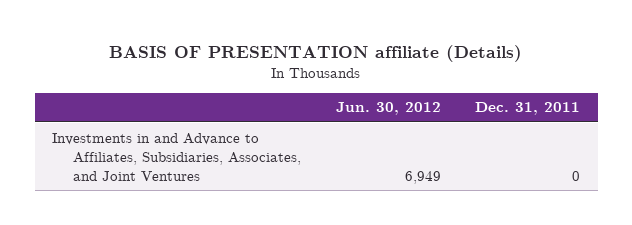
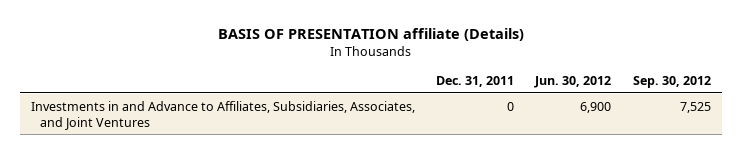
none -> [632,76,711,89] Sep. 30, 2012
[404,170,441,184] 6,949 -> [580,101,612,113] 6,900

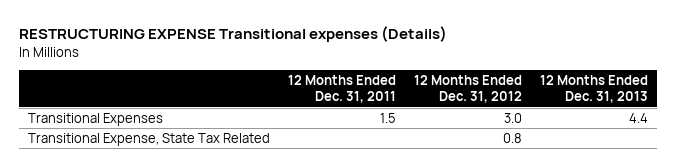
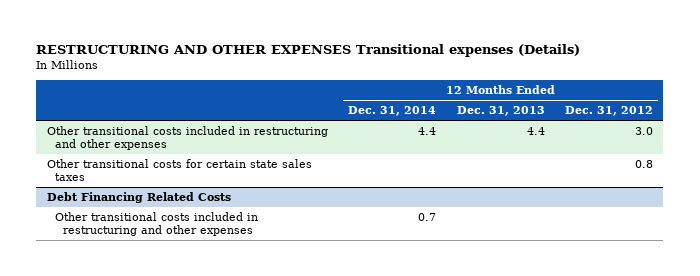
[19,26,448,43] RESTRUCTURING EXPENSE Transitional expenses (Details) -> [36,43,581,57] RESTRUCTURING AND OTHER EXPENSES Transitional expenses (Details)
[288,75,397,104] 12 Months Ended Dec. 31, 2011 -> none
none -> [348,106,437,117] Dec. 31, 2014
[28,113,164,127] Transitional Expenses -> [46,126,328,150] Other transitional costs included in restructuring and other expenses
[28,133,271,147] Transitional Expense, State Tax Related -> [46,159,312,181] Other transitional costs for certain state sales taxes
none -> [46,192,231,204] Debt Financing Related Costs
none -> [54,212,258,236] Other transitional costs included in restructuring and other expenses

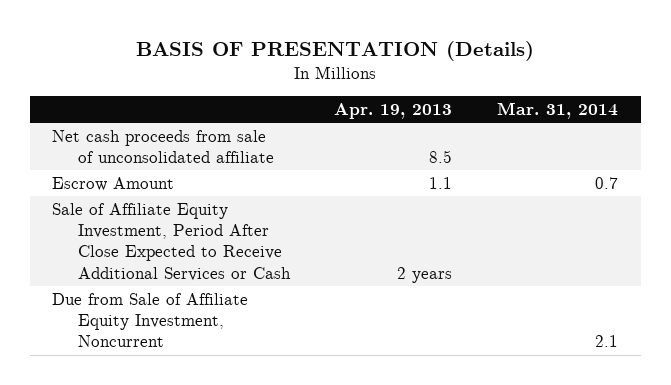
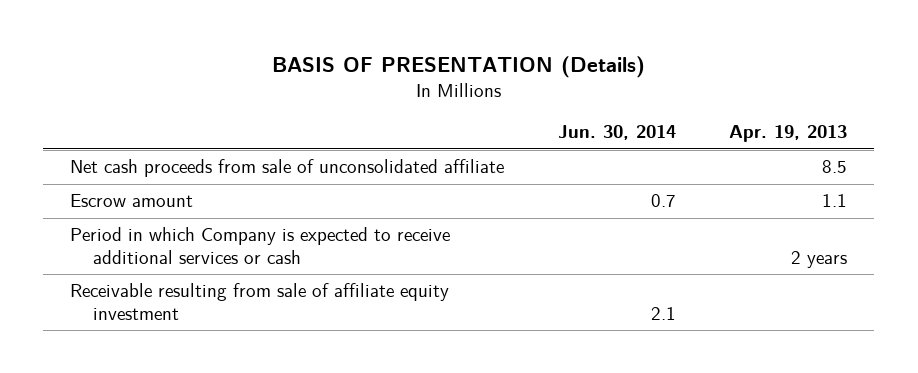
[497,101,619,119] Mar. 31, 2014 -> none
none -> [557,125,676,141] Jun. 30, 2014
[52,176,175,191] Escrow Amount -> [70,194,194,208] Escrow amount
[52,202,291,281] Sale of Affiliate Equity Investment, Period After Close Expected to Receive Additional Services or Cash -> [70,227,451,264] Period in which Company is expected to receive additional services or cash
[52,292,249,348] Due from Sale of Affiliate Equity Investment, Noncurrent -> [70,283,450,320] Receivable resulting from sale of affiliate equity investment

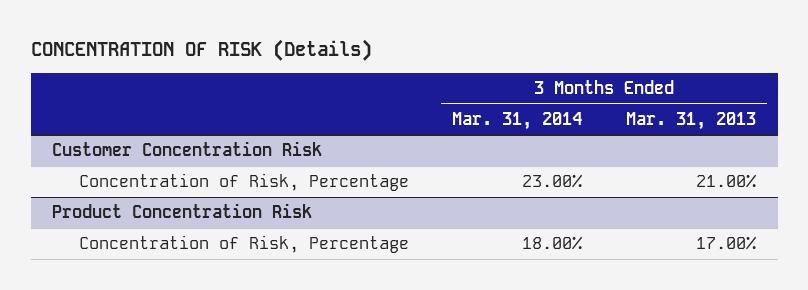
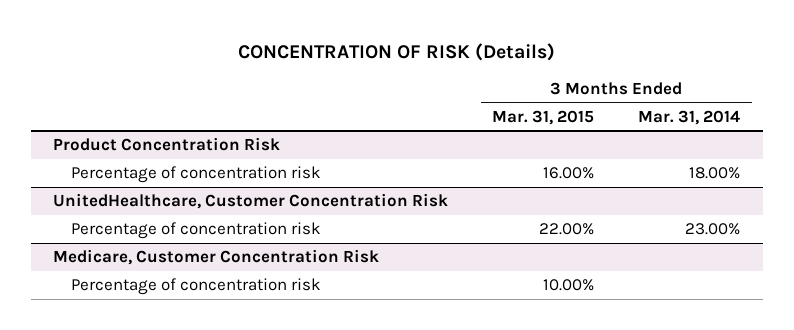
[626,111,757,130] Mar. 31, 2013 -> none
none -> [492,109,595,125] Mar. 31, 2015
[52,141,323,157] Customer Concentration Risk -> none
[78,173,409,192] Concentration of Risk, Percentage -> none
[78,235,409,254] Concentration of Risk, Percentage -> [70,166,321,184] Percentage of concentration risk
none -> [53,193,449,210] UnitedHealthcare, Customer Concentration Risk
none -> [70,222,321,240] Percentage of concentration risk
none -> [53,249,380,266] Medicare, Customer Concentration Risk
none -> [70,278,321,296] Percentage of concentration risk

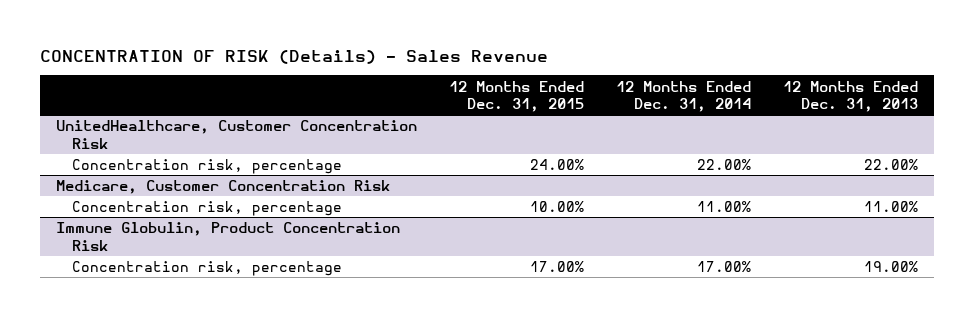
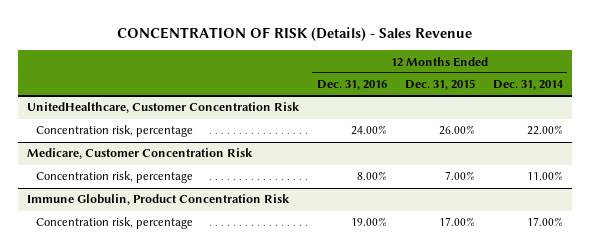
[782,80,918,113] 12 Months Ended Dec. 31, 2013 -> none
none -> [316,80,387,91] Dec. 31, 2016
[529,159,584,171] 24.00% -> [438,125,475,136] 26.00%
[529,201,584,213] 10.00% -> [444,171,475,181] 7.00%

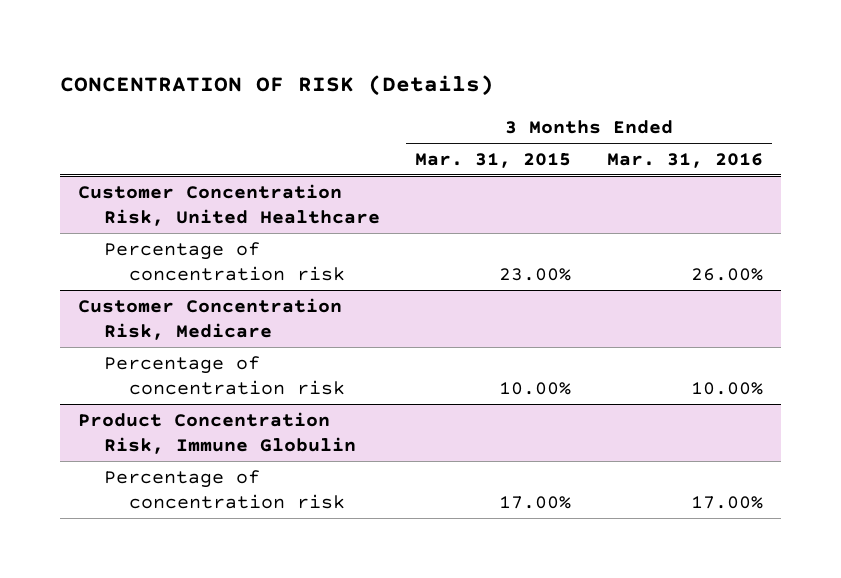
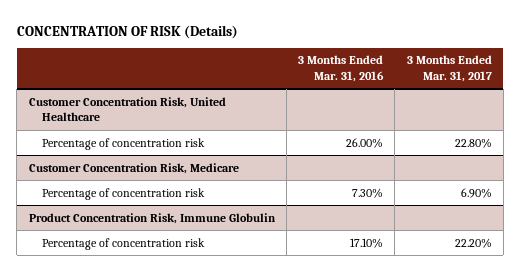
[415,152,572,168] Mar. 31, 2015 -> none
none -> [406,55,492,83] 3 Months Ended Mar. 31, 2017
[690,382,763,396] 10.00% -> [352,187,384,198] 7.30%
[690,496,763,510] 17.00% -> [350,237,384,248] 17.10%

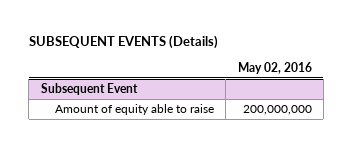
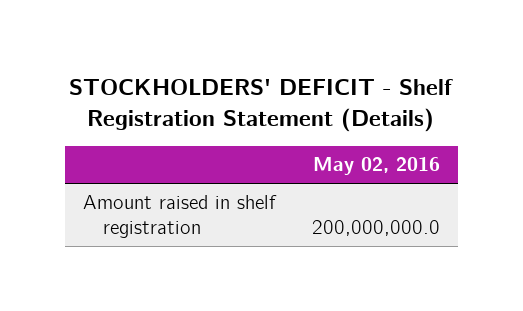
[28,35,218,50] SUBSEQUENT EVENTS (Details) -> [69,79,454,133] STOCKHOLDERS' DEFICIT - Shelf Registration Statement (Details)
[40,82,138,95] Subsequent Event -> none
[54,103,214,115] Amount of equity able to raise -> none
none -> [83,195,278,239] Amount raised in shelf registration

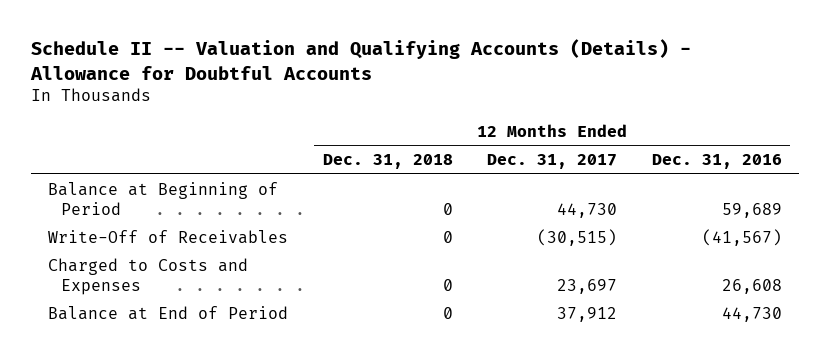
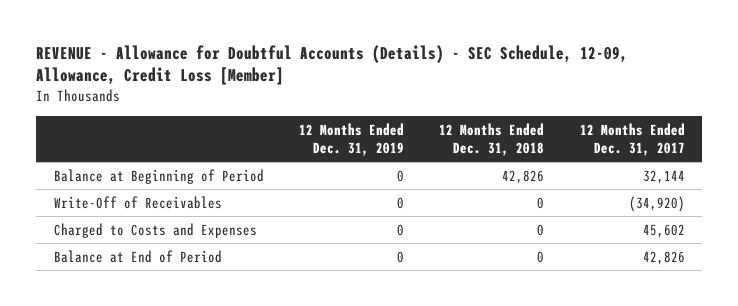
[29,39,691,81] Schedule II -- Valuation and Qualifying Accounts (Details) - Allowance for Doubtful Accounts -> [35,44,628,86] REVENUE - Allowance for Doubtful Accounts (Details) - SEC Schedule, 12-09, Allowance, Credit Loss [Member]
[651,154,782,170] Dec. 31, 2016 -> none
none -> [298,122,404,156] 12 Months Ended Dec. 31, 2019
[442,202,453,215] 0 -> [502,169,545,184] 42,826
[557,202,618,218] 44,730 -> [642,169,685,184] 32,144
[537,228,618,246] (30,515) -> [628,195,685,212] (34,920)
[557,278,618,294] 23,697 -> [642,223,685,238] 45,602
[557,306,618,322] 37,912 -> [642,250,685,265] 42,826

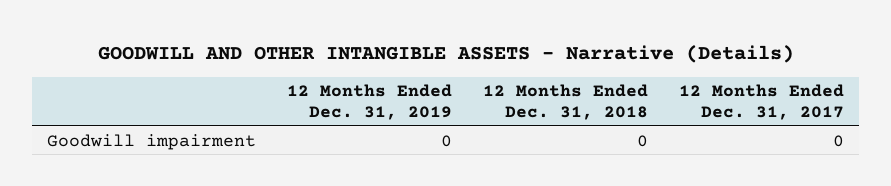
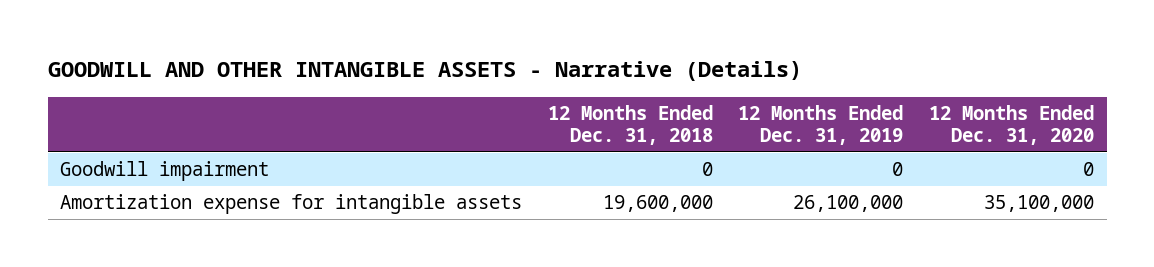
[678,84,844,120] 12 Months Ended Dec. 31, 2017 -> none
none -> [928,104,1094,146] 12 Months Ended Dec. 31, 2020
none -> [60,194,523,215] Amortization expense for intangible assets

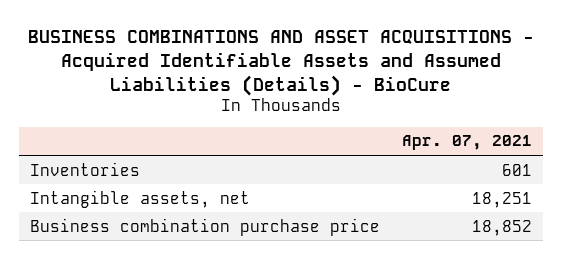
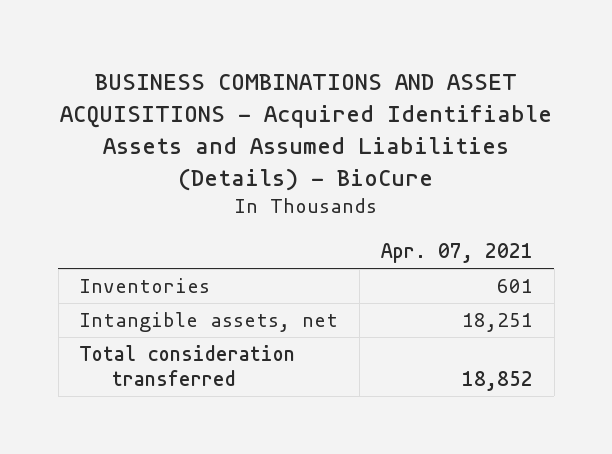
[29,217,380,236] Business combination purchase price -> [79,345,296,386] Total consideration transferred

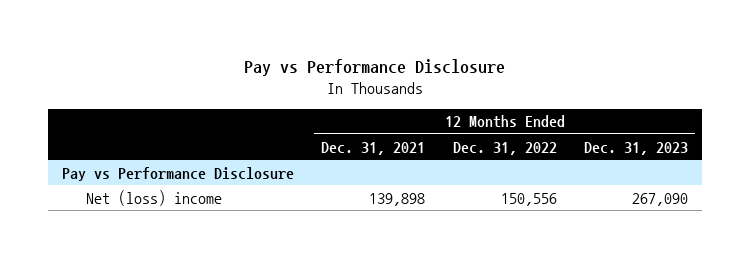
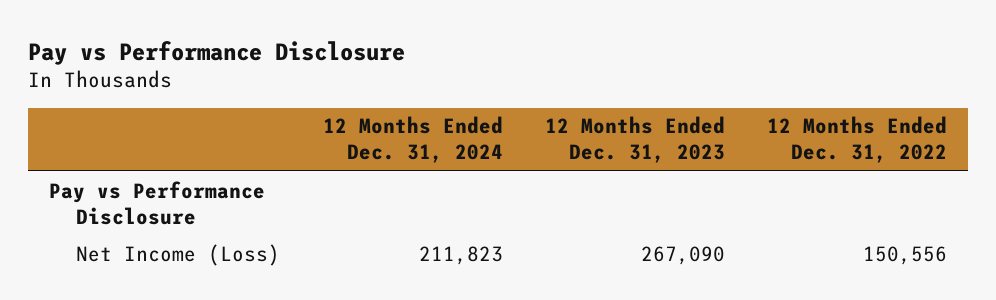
[321,141,426,155] Dec. 31, 2021 -> none
none -> [322,116,503,164] 12 Months Ended Dec. 31, 2024
[86,189,223,206] Net (loss) income -> [76,243,281,266] Net Income (Loss)

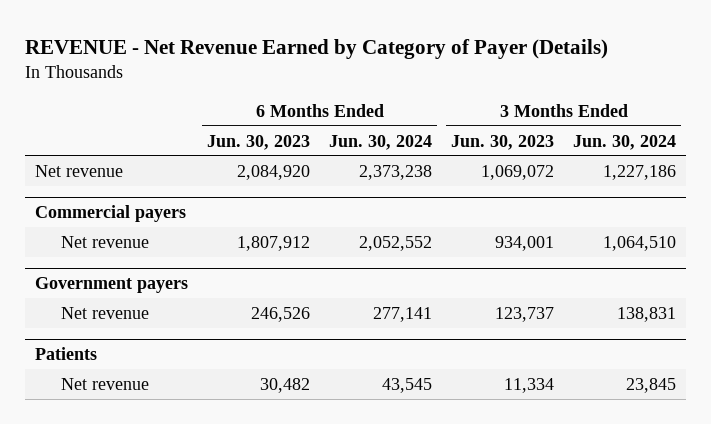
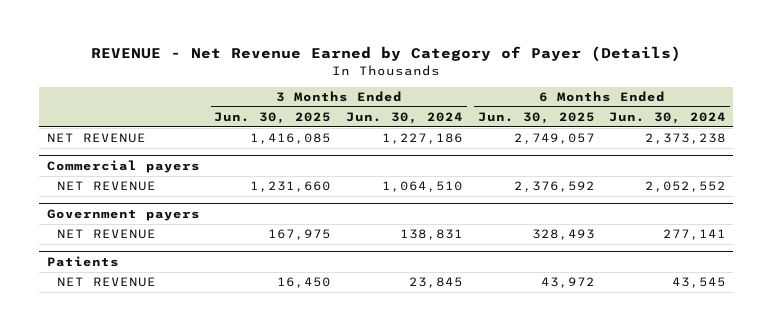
[206,134,310,150] Jun. 30, 2023 -> none
[451,134,555,150] Jun. 30, 2023 -> none
none -> [214,111,332,124] Jun. 30, 2025
none -> [477,111,595,124] Jun. 30, 2025
[34,164,123,177] Net revenue -> [46,133,146,144] NET REVENUE
[60,235,149,248] Net revenue -> [57,181,157,192] NET REVENUE
[60,306,149,319] Net revenue -> [57,229,157,240] NET REVENUE
[60,377,149,390] Net revenue -> [57,277,157,288] NET REVENUE

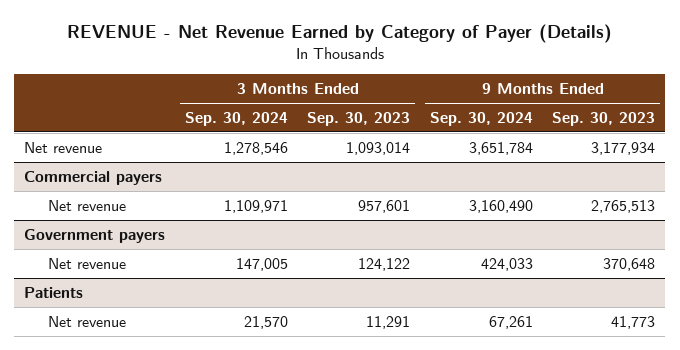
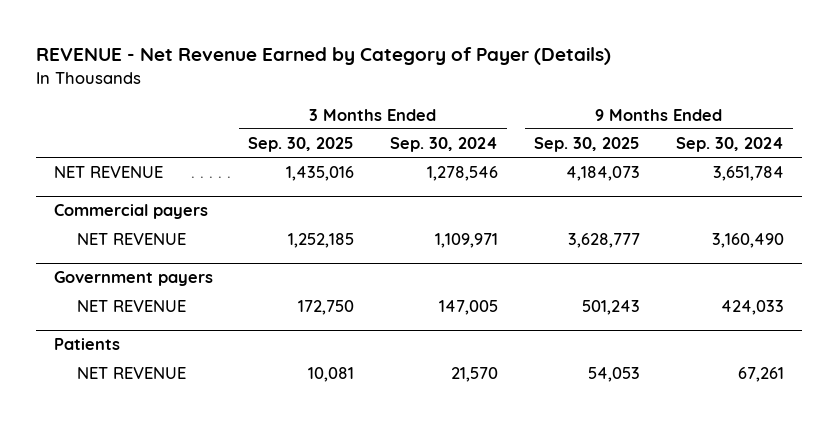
[307,111,411,126] Sep. 30, 2023 -> none
[552,111,656,126] Sep. 30, 2023 -> none
none -> [248,136,355,152] Sep. 30, 2025
none -> [534,136,641,152] Sep. 30, 2025
[24,141,103,153] Net revenue -> [53,166,163,179] NET REVENUE
[47,199,126,211] Net revenue -> [76,233,186,246] NET REVENUE
[47,257,126,269] Net revenue -> [76,300,186,313] NET REVENUE
[47,315,126,327] Net revenue -> [76,367,186,380] NET REVENUE

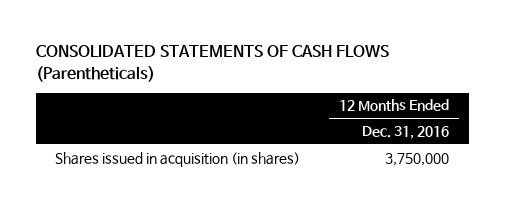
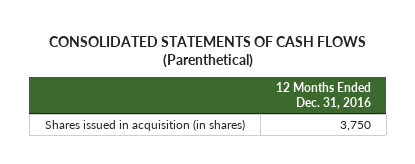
[36,45,390,82] CONSOLIDATED STATEMENTS OF CASH FLOWS (Parentheticals) -> [48,36,366,69] CONSOLIDATED STATEMENTS OF CASH FLOWS (Parenthetical)
[385,152,450,166] 3,750,000 -> [339,120,371,131] 3,750

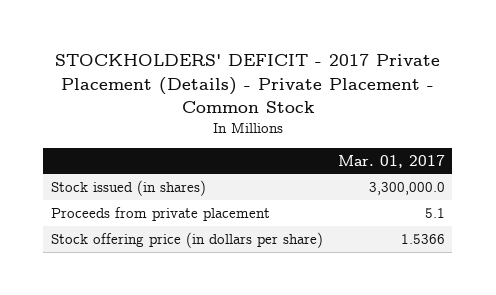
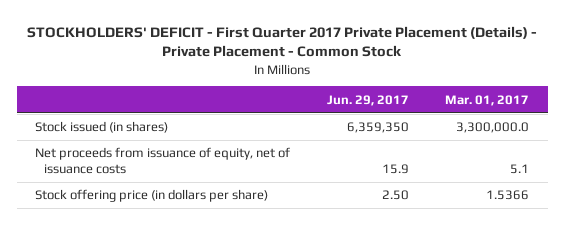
[54,54,440,113] STOCKHOLDERS' DEFICIT - 2017 Private Placement (Details) - Private Placement - Common Stock -> [27,25,538,58] STOCKHOLDERS' DEFICIT - First Quarter 2017 Private Placement (Details) - Private Placement - Common Stock
none -> [326,94,409,106] Jun. 29, 2017
[50,207,270,222] Proceeds from private placement -> none
none -> [34,147,290,175] Net proceeds from issuance of equity, net of issuance costs

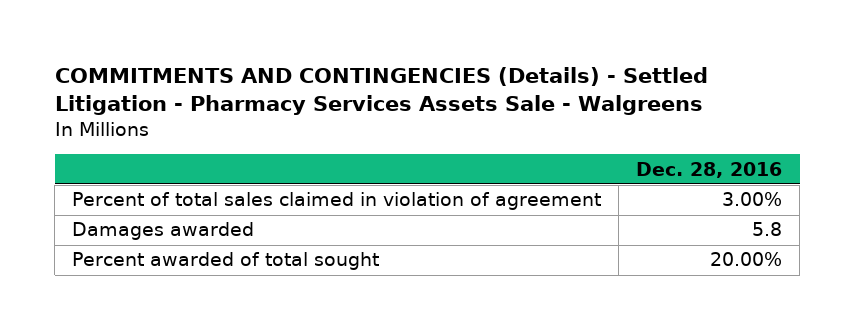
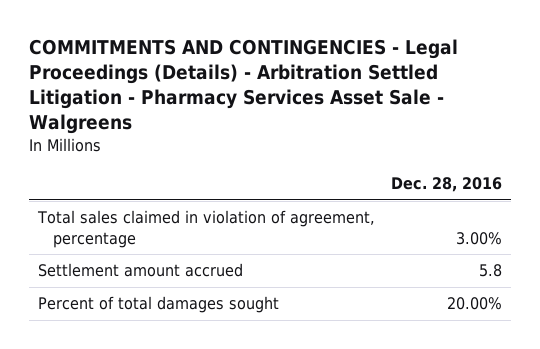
[54,66,708,116] COMMITMENTS AND CONTINGENCIES (Details) - Settled Litigation - Pharmacy Services Assets Sale - Walgreens -> [29,39,459,135] COMMITMENTS AND CONTINGENCIES - Legal Proceedings (Details) - Arbitration Settled Litigation - Pharmacy Services Asset Sale - Walgreens
[72,192,602,211] Percent of total sales claimed in violation of agreement -> [36,210,375,248] Total sales claimed in violation of agreement, percentage
[72,222,255,241] Damages awarded -> [37,263,243,278] Settlement amount accrued
[72,252,380,271] Percent awarded of total sought -> [37,296,279,314] Percent of total damages sought

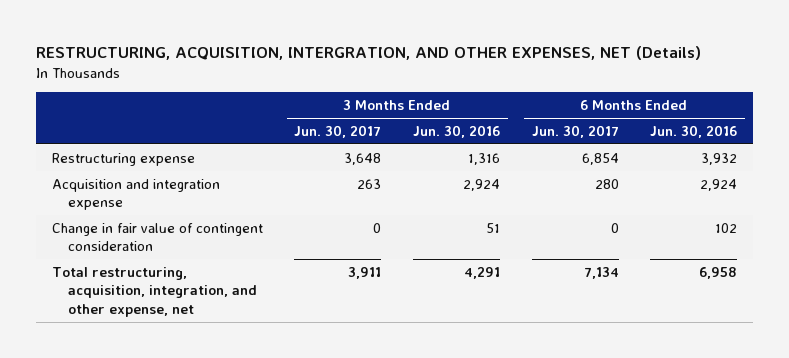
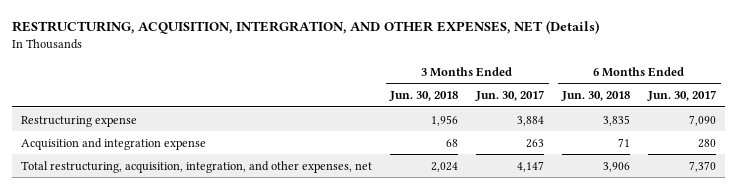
[412,124,500,138] Jun. 30, 2016 -> none
[650,124,738,138] Jun. 30, 2016 -> none
none -> [389,91,459,102] Jun. 30, 2018
none -> [561,91,631,102] Jun. 30, 2018
[344,152,382,165] 3,648 -> [517,115,545,126] 3,884
[581,152,619,165] 6,854 -> [689,114,717,126] 7,090
[51,222,263,252] Change in fair value of contingent consideration -> none
[51,266,257,317] Total restructuring, acquisition, integration, and other expense, net -> [21,160,373,173] Total restructuring, acquisition, integration, and other expenses, net
[348,266,382,279] 3,911 -> [517,160,545,172] 4,147
[583,266,619,279] 7,134 -> [689,160,717,172] 7,370

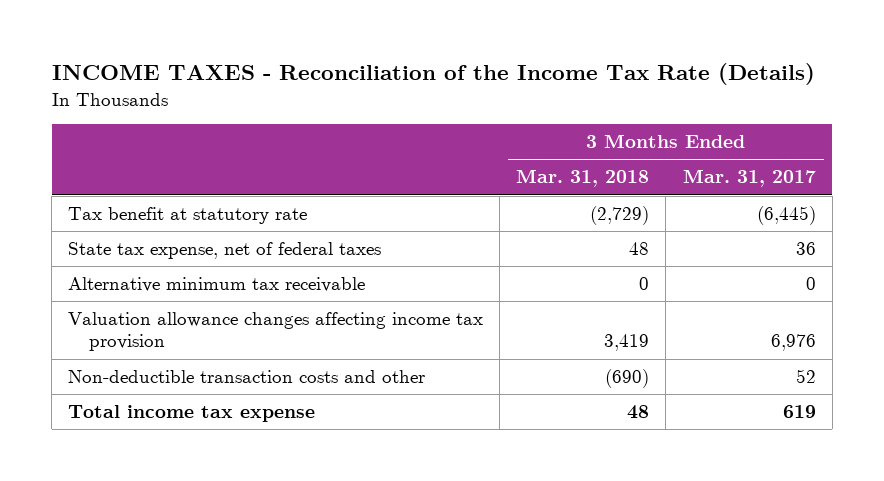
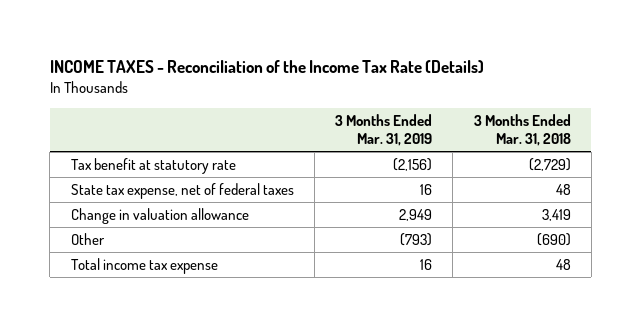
[682,169,816,188] Mar. 31, 2017 -> none
none -> [335,113,433,147] 3 Months Ended Mar. 31, 2019
[68,277,366,293] Alternative minimum tax receivable -> none
[68,312,484,352] Valuation allowance changes affecting income tax provision -> [70,207,249,224] Change in valuation allowance
[68,370,426,384] Non-deductible transaction costs and other -> [70,232,105,245] Other

